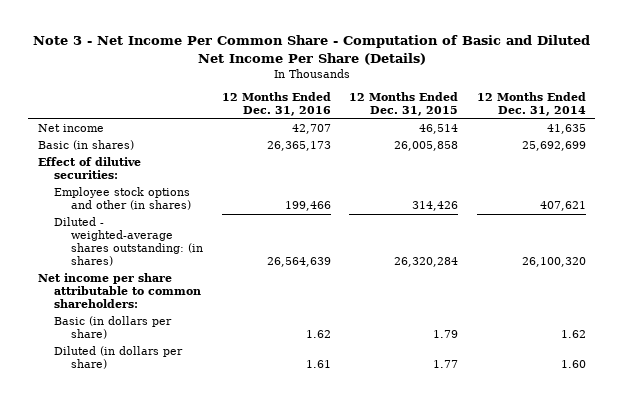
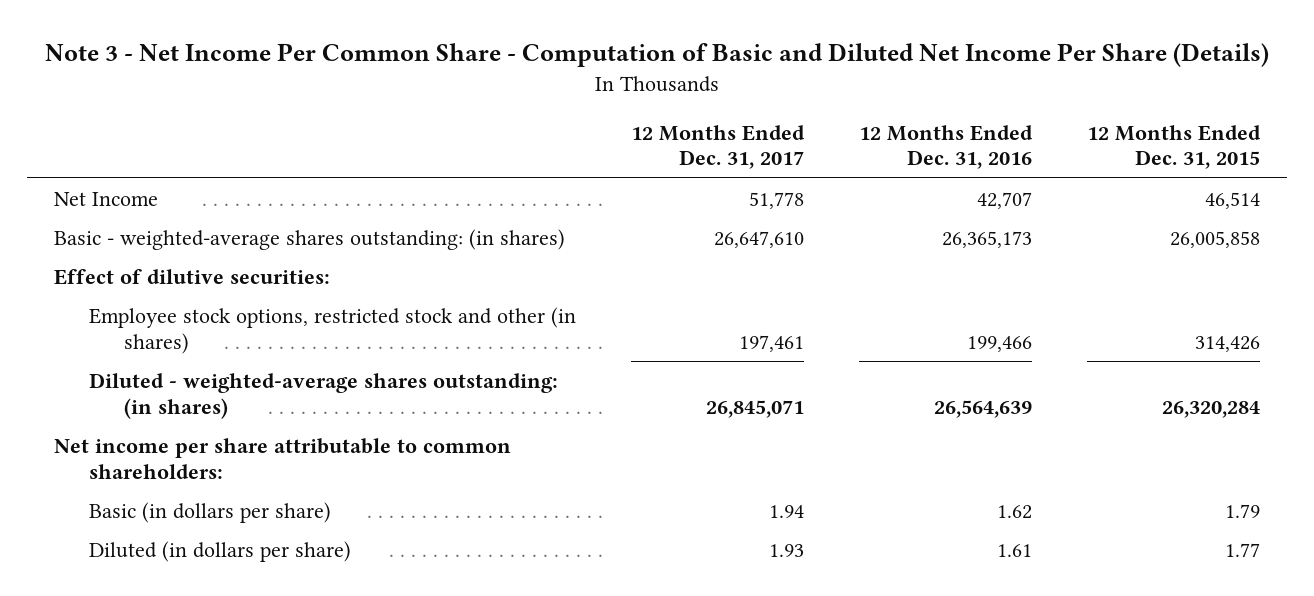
[476,92,586,117] 12 Months Ended Dec. 31, 2014 -> none
none -> [630,124,805,170] 12 Months Ended Dec. 31, 2017
[37,124,104,133] Net income -> [54,191,159,206] Net Income
[37,140,134,151] Basic (in shares) -> [54,228,566,250] Basic - weighted-average shares outstanding: (in shares)
[54,187,191,211] Employee stock options and other (in shares) -> [88,306,576,354] Employee stock options, restricted stock and other (in shares)

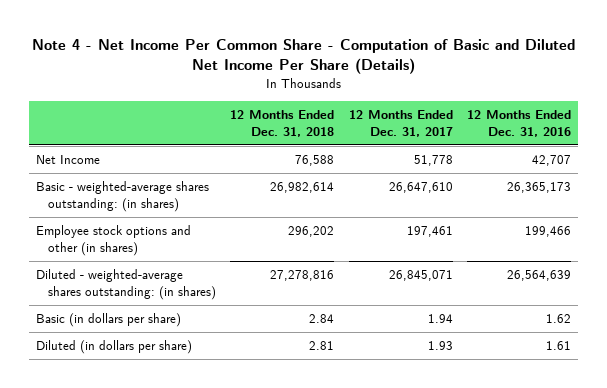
[44,42,1269,67] Note 3 - Net Income Per Common Share - Computation of Basic and Diluted Net Income Per Share (Details) -> [31,38,575,75] Note 4 - Net Income Per Common Share - Computation of Basic and Diluted Net Income Per Share (Details)
[1086,124,1261,170] 12 Months Ended Dec. 31, 2015 -> none
none -> [230,110,335,138] 12 Months Ended Dec. 31, 2018
[54,268,331,285] Effect of dilutive securities: -> none
[88,306,576,354] Employee stock options, restricted stock and other (in shares) -> [36,225,192,257] Employee stock options and other (in shares)
[54,437,512,479] Net income per share attributable to common shareholders: -> none

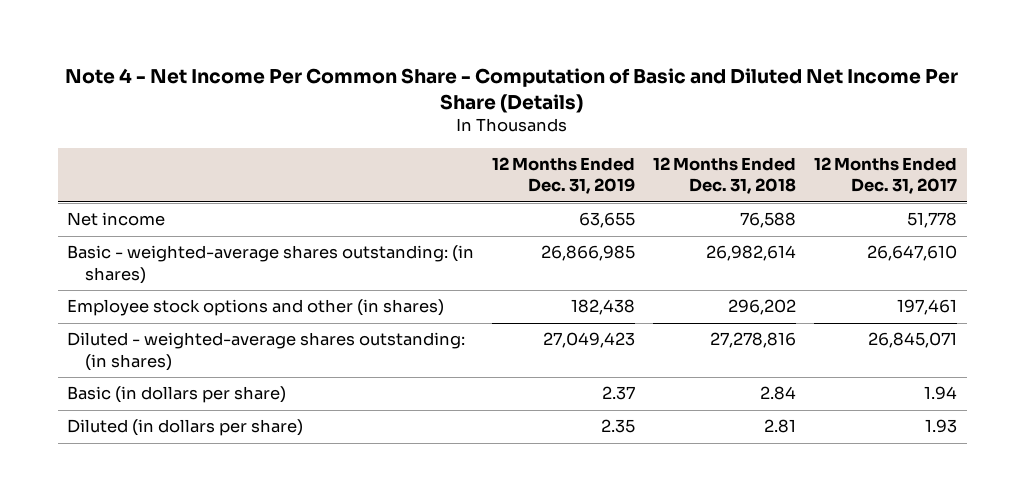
[466,110,571,138] 12 Months Ended Dec. 31, 2016 -> none
none -> [491,157,635,195] 12 Months Ended Dec. 31, 2019
[36,155,101,165] Net Income -> [66,212,165,227] Net income

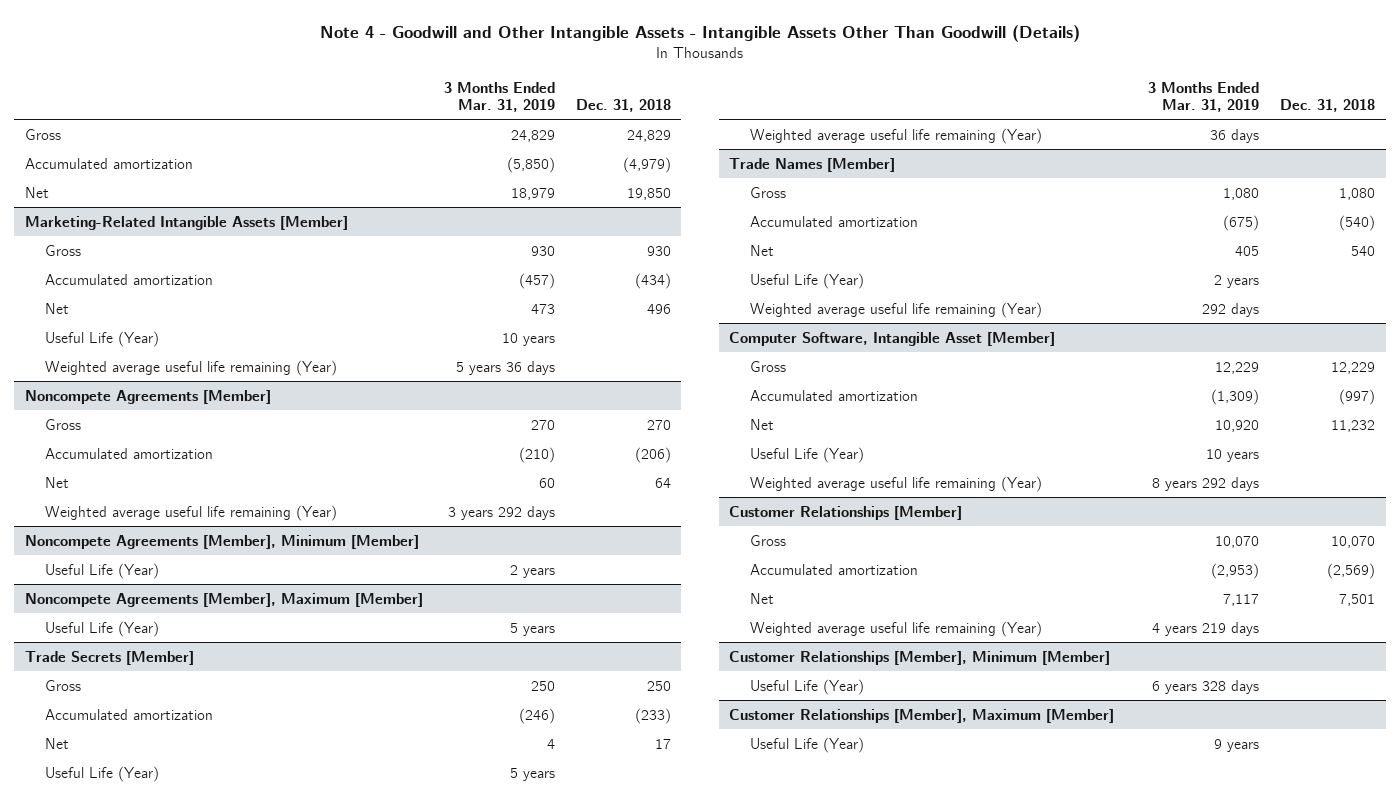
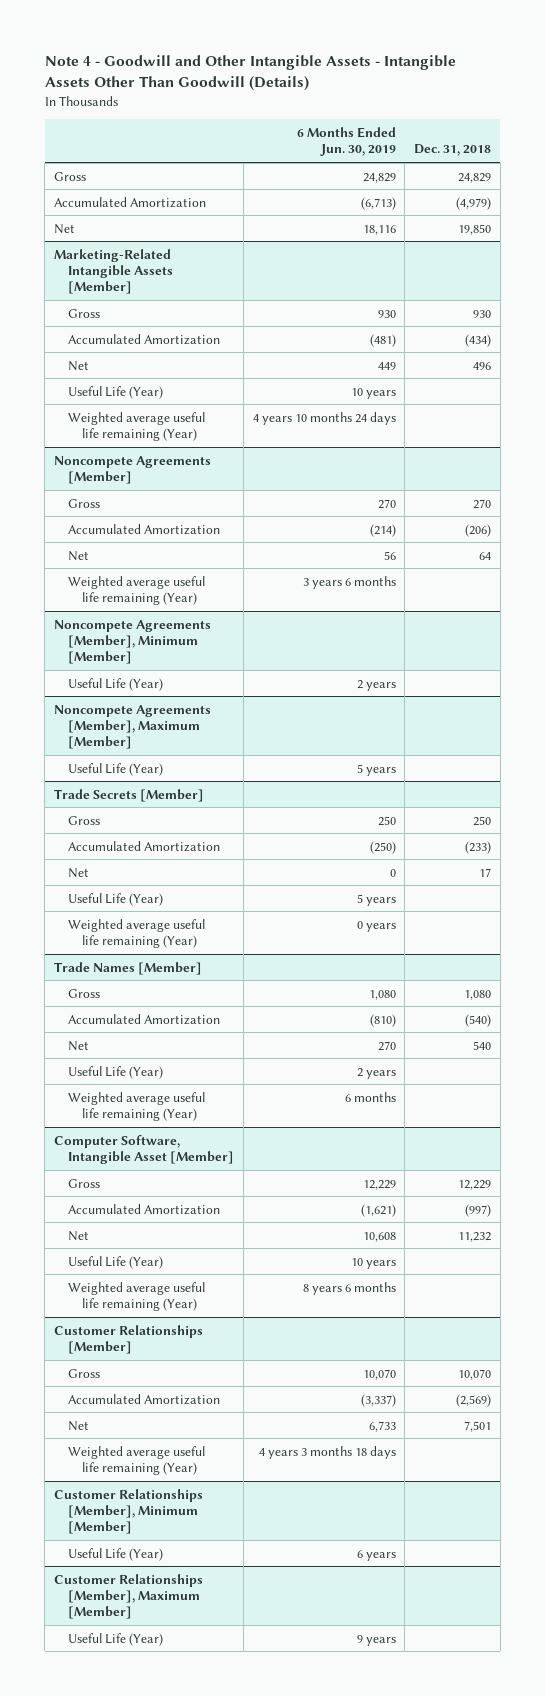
[443,81,555,112] 3 Months Ended Mar. 31, 2019 -> none
none -> [296,126,396,157] 6 Months Ended Jun. 30, 2019
[24,157,193,169] Accumulated amortization -> [54,196,207,208] Accumulated Amortization
[45,273,214,285] Accumulated amortization -> [68,333,221,345] Accumulated Amortization
[45,447,214,459] Accumulated amortization -> [68,523,221,535] Accumulated Amortization
[45,708,214,720] Accumulated amortization -> [68,840,221,852] Accumulated Amortization
[749,215,918,227] Accumulated amortization -> [68,1013,221,1025] Accumulated Amortization
[749,389,918,401] Accumulated amortization -> [68,1203,221,1215] Accumulated Amortization
[749,563,918,575] Accumulated amortization -> [68,1393,221,1405] Accumulated Amortization

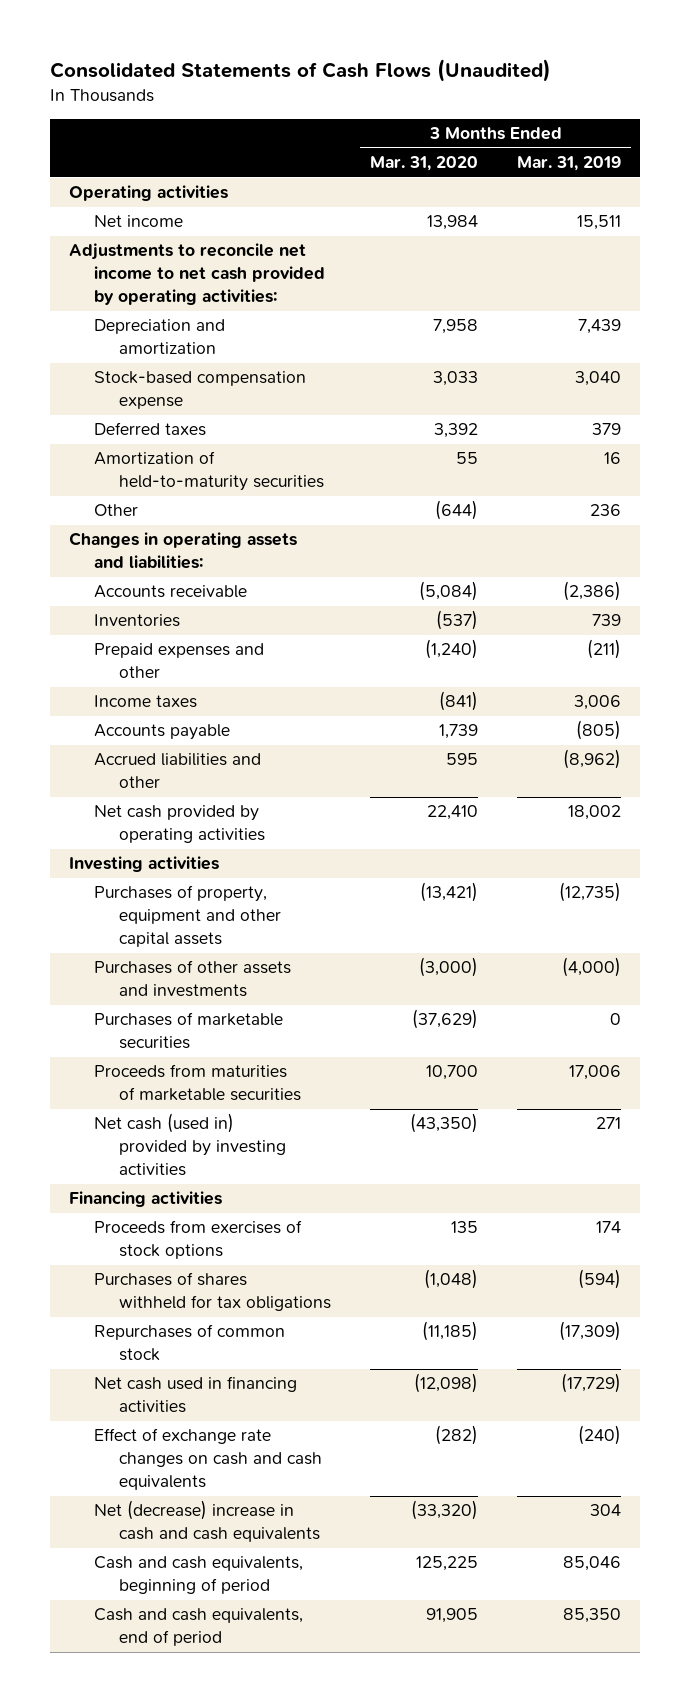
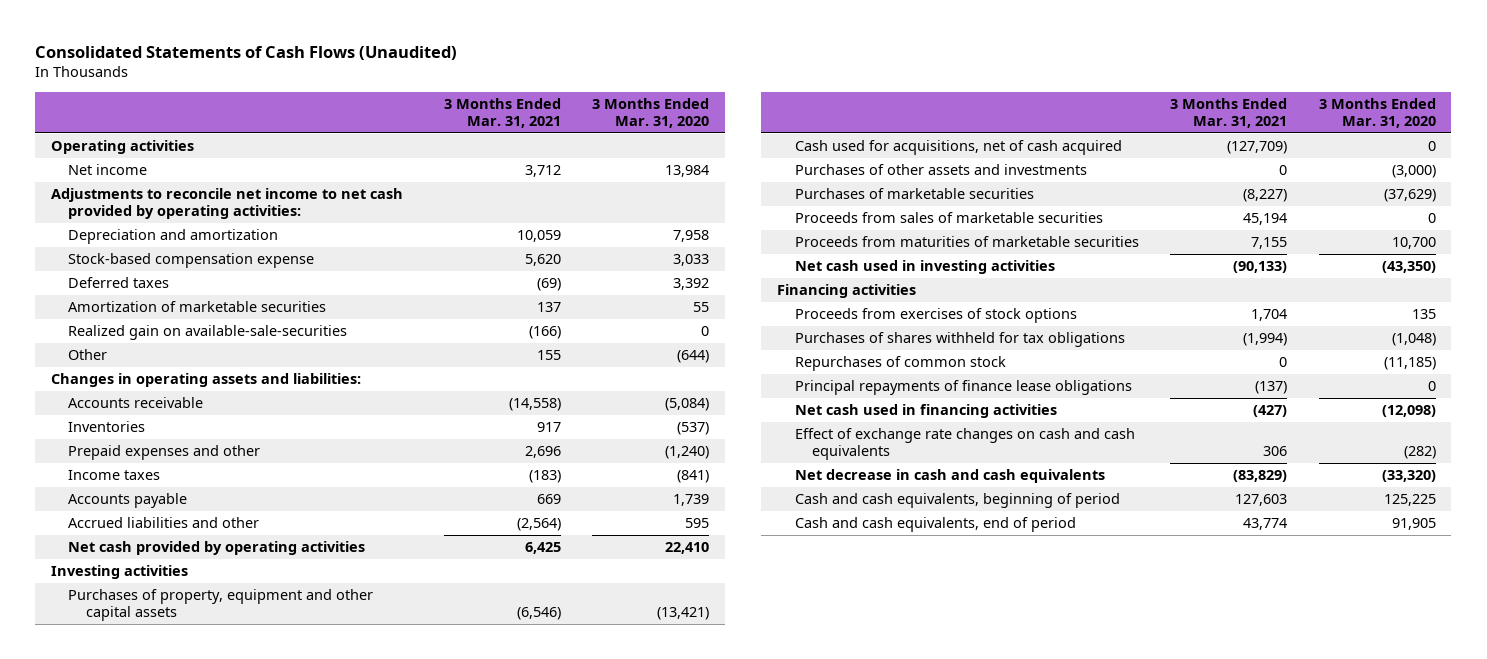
[516,156,621,172] Mar. 31, 2019 -> none
none -> [443,98,561,129] 3 Months Ended Mar. 31, 2021
[94,451,325,492] Amortization of held-to-maturity securities -> [68,301,327,313] Amortization of marketable securities
none -> [68,325,348,341] Realized gain on available-sale-securities
none -> [794,140,1122,156] Cash used for acquisitions, net of cash acquired
none -> [794,212,1103,224] Proceeds from sales of marketable securities
[94,1113,287,1177] Net cash (used in) provided by investing activities -> [794,260,1055,275] Net cash used in investing activities
none -> [794,380,1132,396] Principal repayments of finance lease obligations
[94,1500,321,1543] Net (decrease) increase in cash and cash equivalents -> [794,469,1105,484] Net decrease in cash and cash equivalents

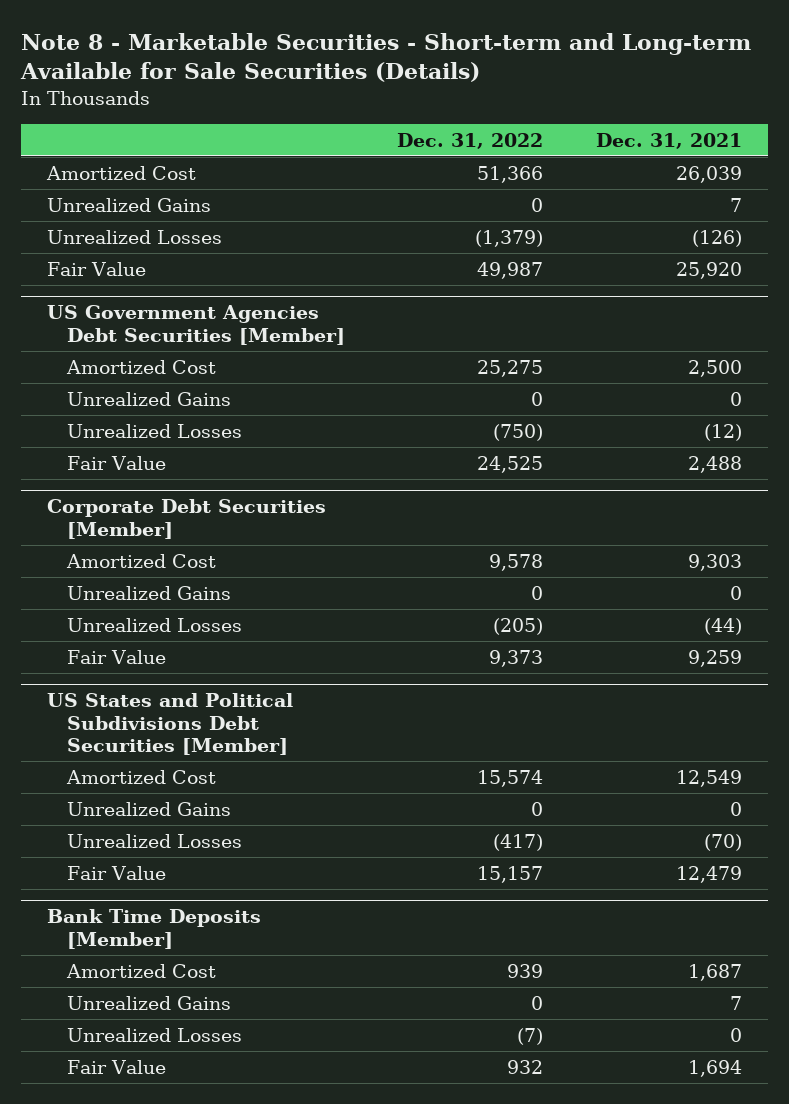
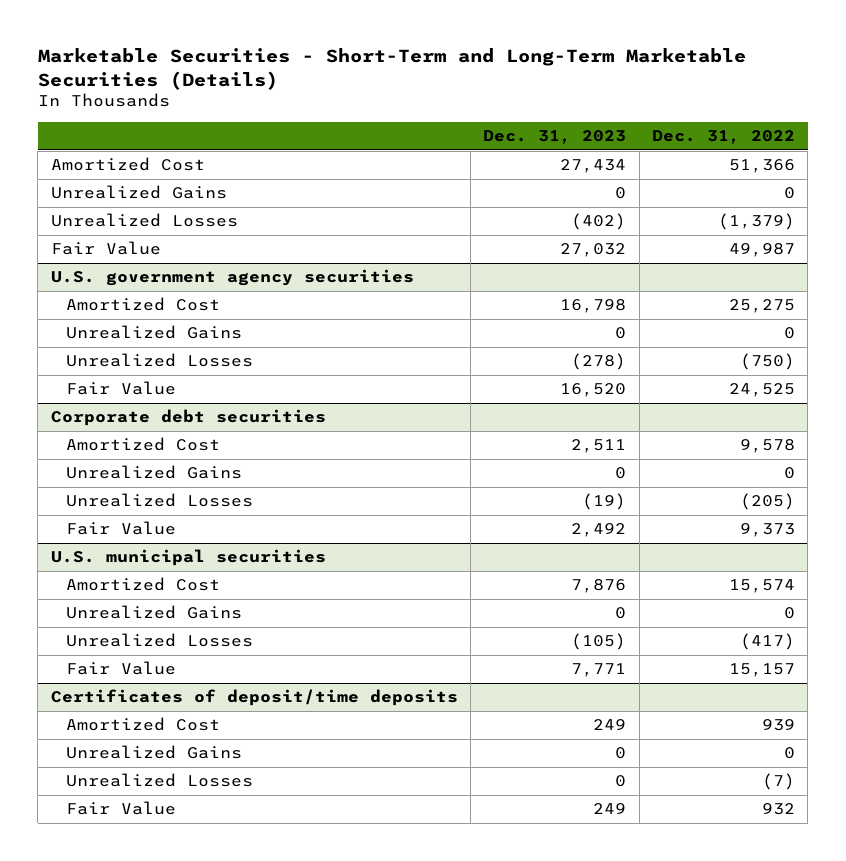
[19,33,751,83] Note 8 - Marketable Securities - Short-term and Long-term Available for Sale Securities (Details) -> [37,47,746,90] Marketable Securities - Short-Term and Long-Term Marketable Securities (Details)
[595,132,742,149] Dec. 31, 2021 -> none
none -> [483,130,627,145] Dec. 31, 2023
[46,305,345,345] US Government Agencies Debt Securities [Member] -> none
none -> [50,269,414,287] U.S. government agency securities
[46,499,326,539] Corporate Debt Securities [Member] -> [50,409,326,427] Corporate debt securities
[46,693,293,756] US States and Political Subdivisions Debt Securities [Member] -> none
none -> [50,549,326,567] U.S. municipal securities
[46,909,261,949] Bank Time Deposits [Member] -> [50,689,458,707] Certificates of deposit/time deposits

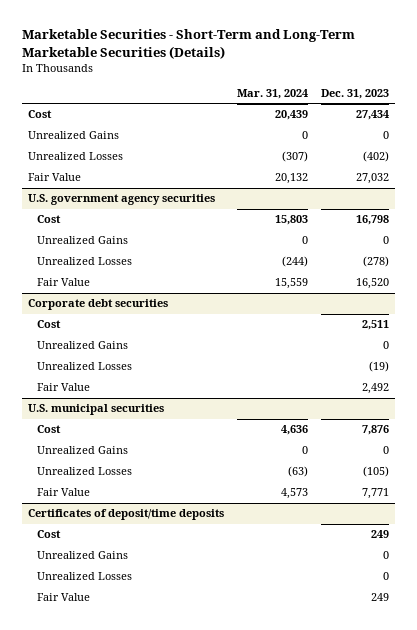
[651,130,795,145] Dec. 31, 2022 -> none
none -> [236,89,308,100] Mar. 31, 2024
[50,157,205,172] Amortized Cost -> [28,110,53,119] Cost
[65,297,220,312] Amortized Cost -> [36,215,61,224] Cost
[65,437,220,452] Amortized Cost -> [36,320,61,329] Cost
[65,577,220,592] Amortized Cost -> [36,425,61,434] Cost
[65,717,220,732] Amortized Cost -> [36,530,61,539] Cost

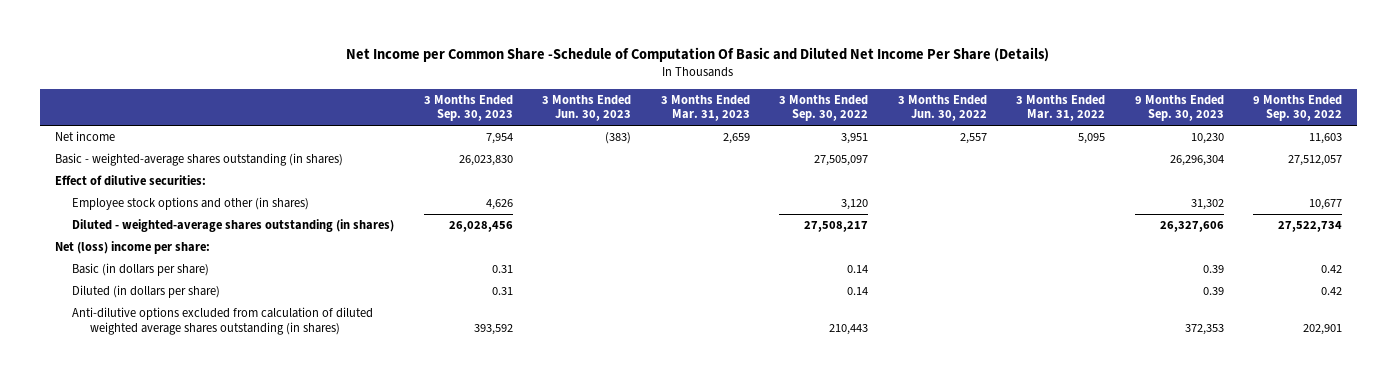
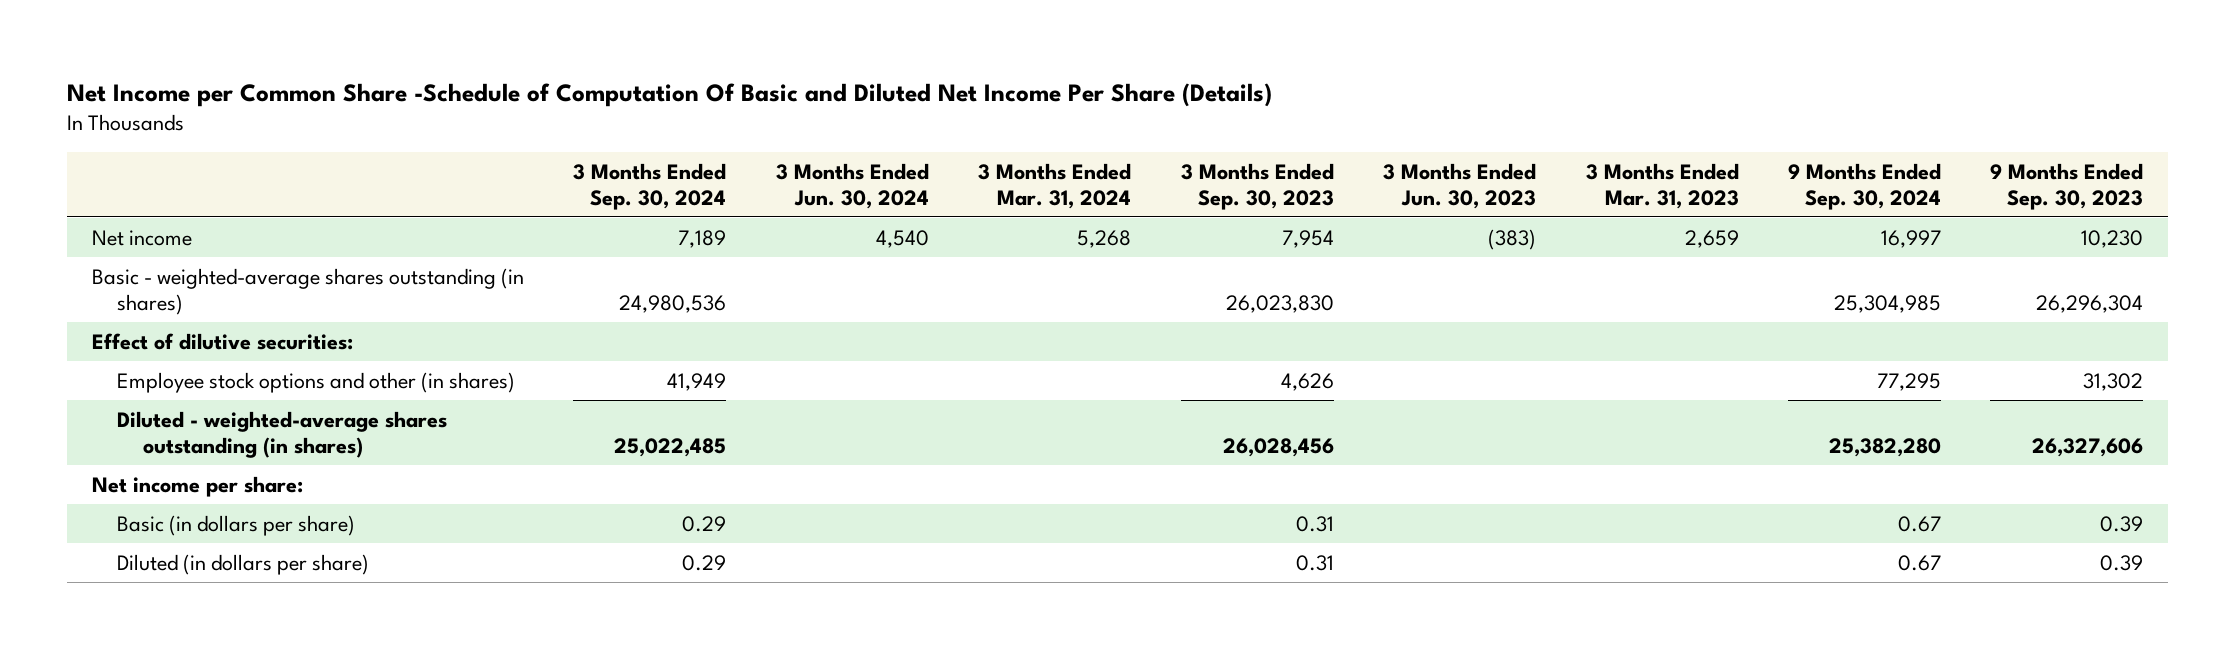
[779,94,869,122] 3 Months Ended Sep. 30, 2022 -> none
[897,94,987,122] 3 Months Ended Jun. 30, 2022 -> none
[1016,94,1106,122] 3 Months Ended Mar. 31, 2022 -> none
[1253,94,1343,122] 9 Months Ended Sep. 30, 2022 -> none
none -> [573,162,727,210] 3 Months Ended Sep. 30, 2024
none -> [775,162,929,209] 3 Months Ended Jun. 30, 2024
none -> [978,162,1132,209] 3 Months Ended Mar. 31, 2024
none -> [1787,162,1941,210] 9 Months Ended Sep. 30, 2024
[54,241,210,255] Net (loss) income per share: -> [91,475,303,497] Net income per share:
[72,307,374,335] Anti-dilutive options excluded from calculation of diluted weighted average shares outstanding (in shares) -> none

